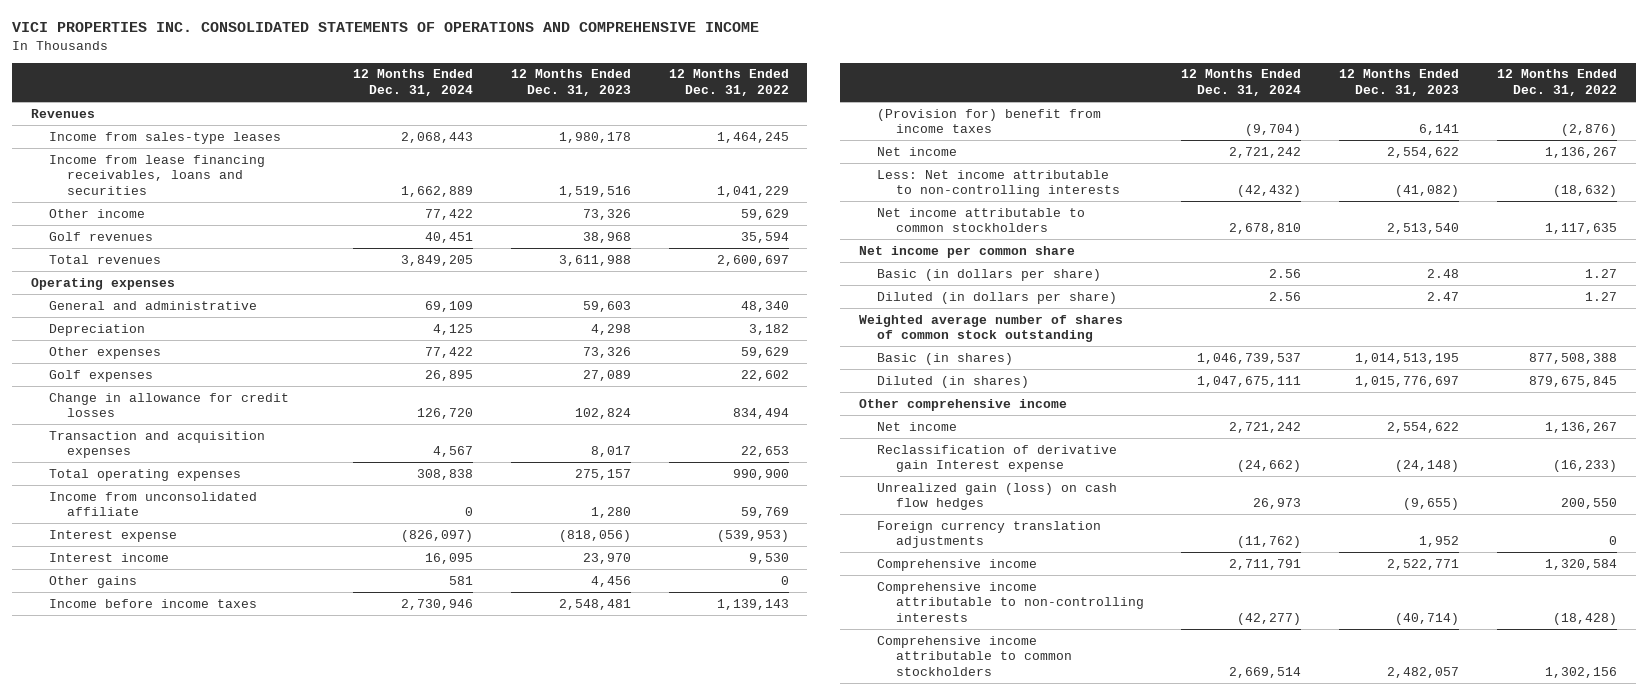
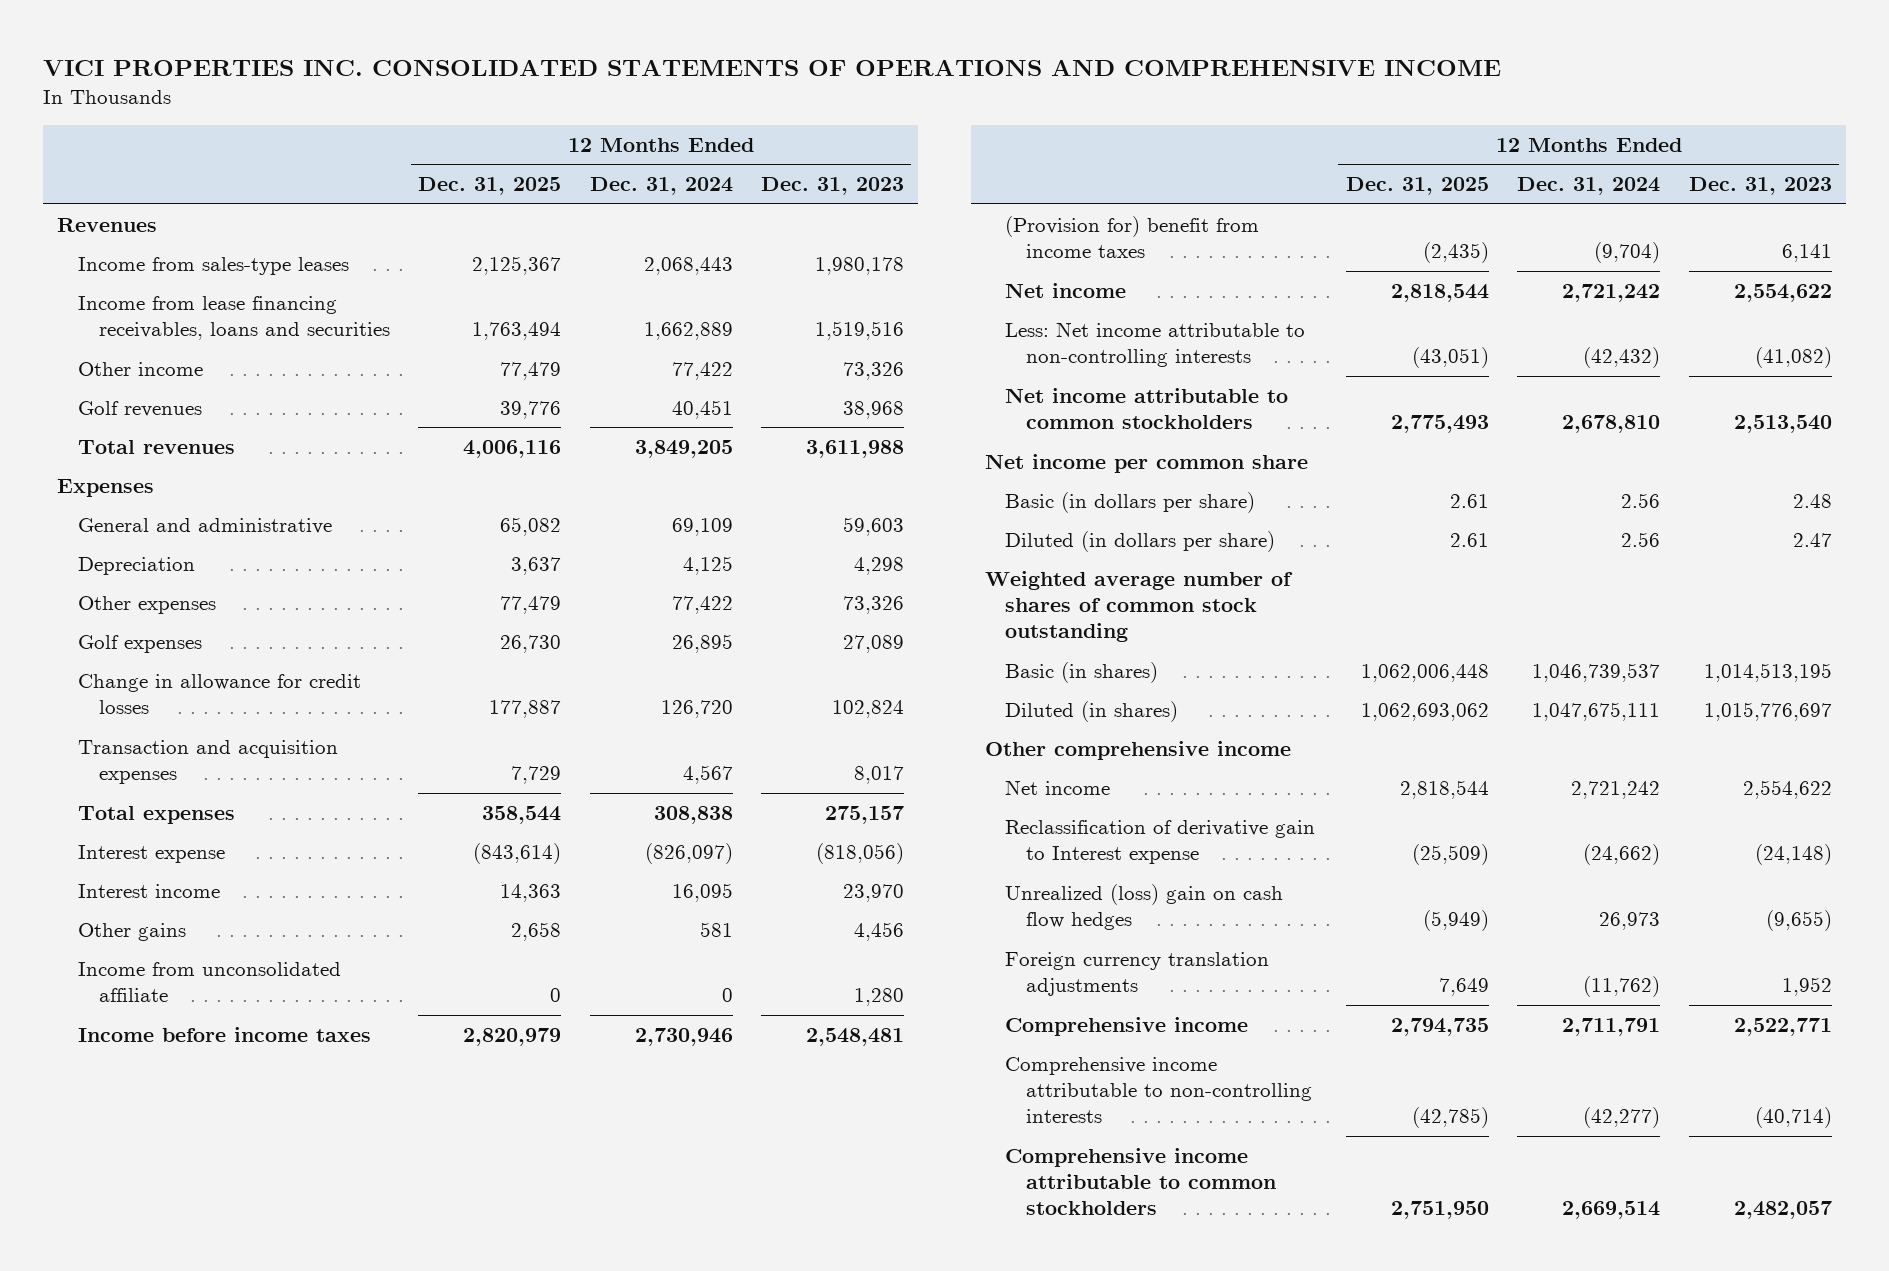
[668,69,789,97] 12 Months Ended Dec. 31, 2022 -> none
none -> [418,177,562,196] Dec. 31, 2025
[30,277,175,290] Operating expenses -> [57,478,155,497] Expenses
[48,468,241,481] Total operating expenses -> [77,805,235,824] Total expenses
[48,491,257,517] Income from unconsolidated affiliate -> [77,961,341,1003] Income from unconsolidated affiliate
[877,444,1118,473] Reclassification of derivative gain Interest expense -> [1005,819,1316,865] Reclassification of derivative gain to Interest expense
[877,482,1118,511] Unrealized gain (loss) on cash flow hedges -> [1005,883,1284,931] Unrealized (loss) gain on cash flow hedges

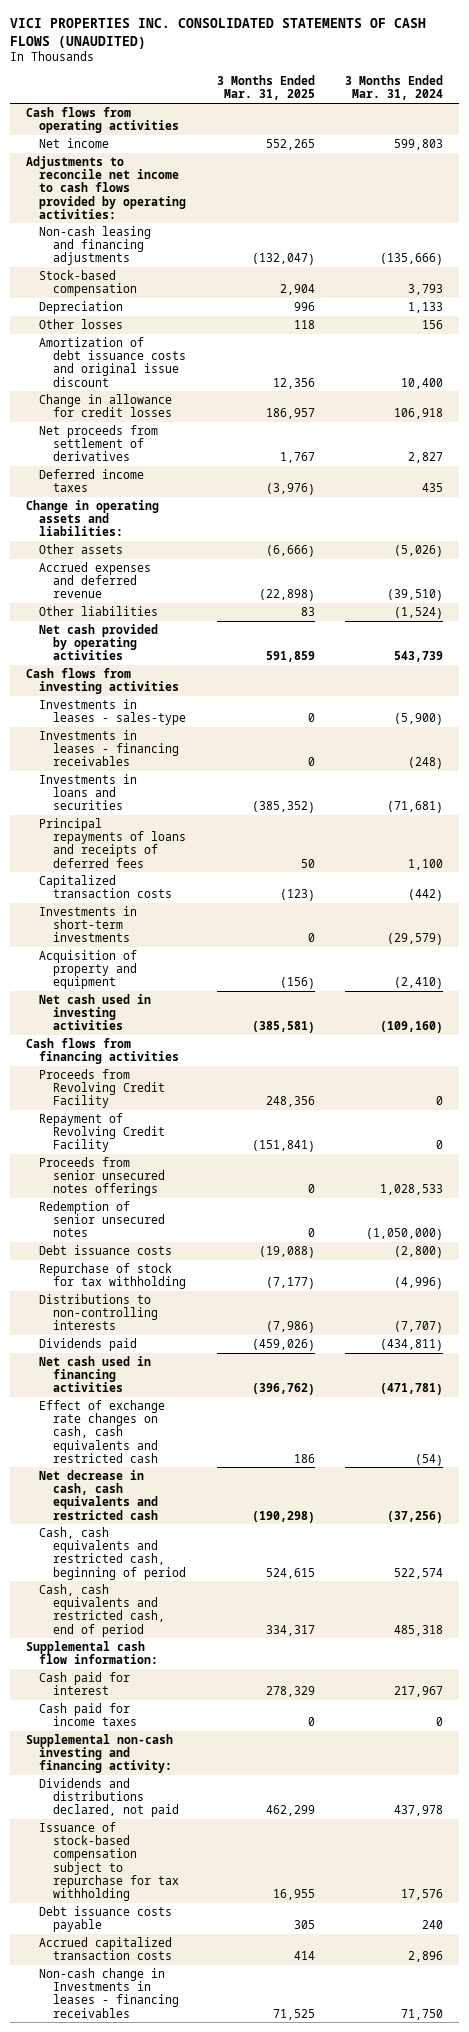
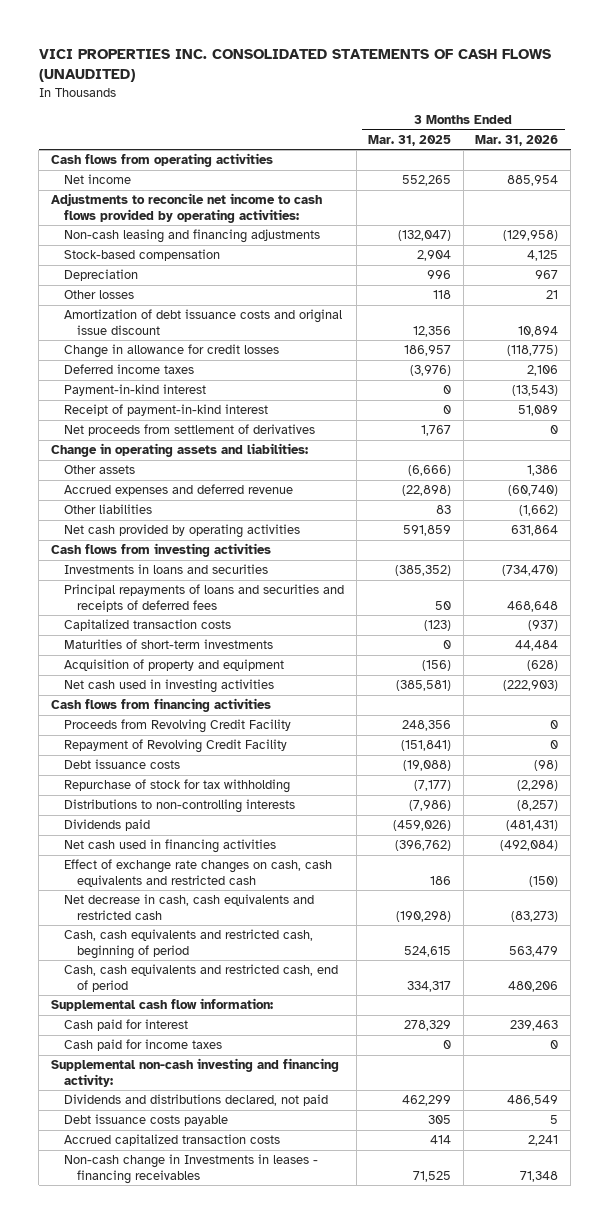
[345,75,444,101] 3 Months Ended Mar. 31, 2024 -> none
none -> [475,134,559,146] Mar. 31, 2026
none -> [64,384,207,397] Payment-in-kind interest
none -> [64,404,269,417] Receipt of payment-in-kind interest
[39,424,159,462] Net proceeds from settlement of derivatives -> [64,424,316,437] Net proceeds from settlement of derivatives
[39,698,187,726] Investments in leases - sales-type -> none
[39,729,180,767] Investments in leases - financing receivables -> none
[39,817,187,868] Principal repayments of loans and receipts of deferred fees -> [64,584,345,612] Principal repayments of loans and securities and receipts of deferred fees
[39,905,138,943] Investments in short-term investments -> [64,639,274,650] Maturities of short-term investments
[39,1156,166,1197] Proceeds from senior unsecured notes offerings -> none
[39,1200,166,1238] Redemption of senior unsecured notes -> none
[39,1821,180,1902] Issuance of stock-based compensation subject to repurchase for tax withholding -> none

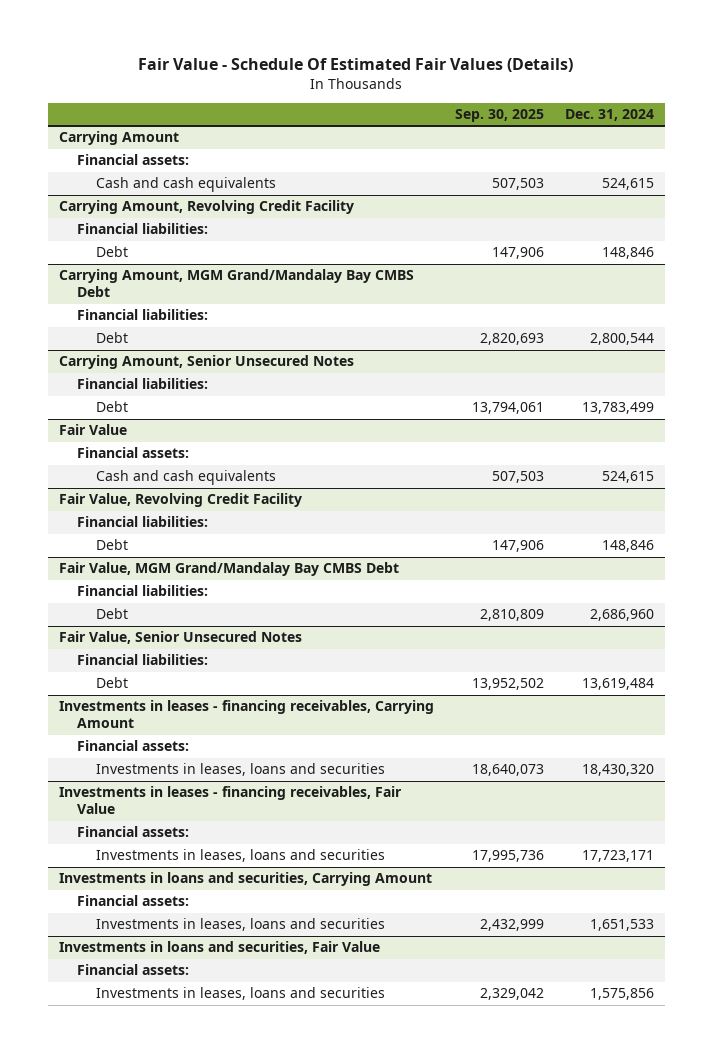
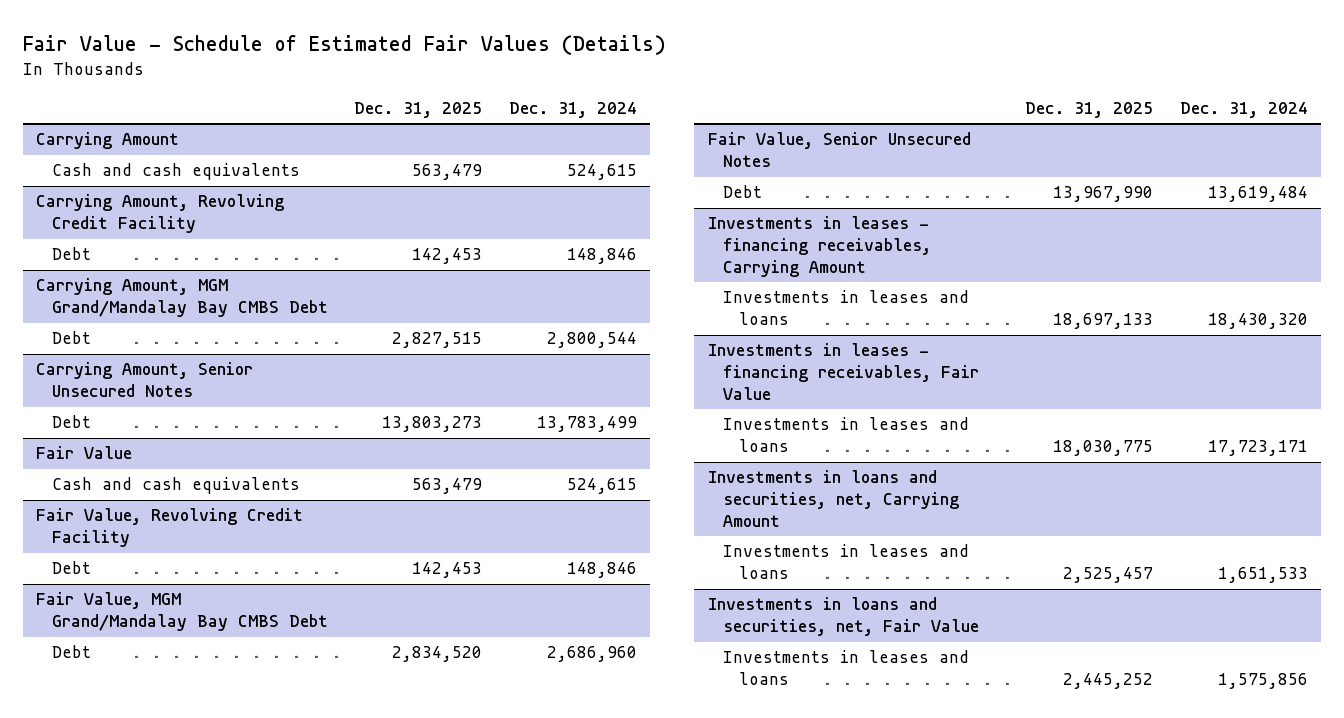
[138,57,574,72] Fair Value - Schedule Of Estimated Fair Values (Details) -> [23,34,667,55] Fair Value - Schedule of Estimated Fair Values (Details)
[454,108,544,122] Sep. 30, 2025 -> none
none -> [354,101,483,118] Dec. 31, 2025
[77,154,190,166] Financial assets: -> none
[77,223,209,235] Financial liabilities: -> none
[77,309,209,321] Financial liabilities: -> none
[77,378,209,390] Financial liabilities: -> none
[77,447,190,459] Financial assets: -> none
[77,516,209,528] Financial liabilities: -> none
[77,585,209,597] Financial liabilities: -> none
[77,654,209,666] Financial liabilities: -> none
[77,740,190,752] Financial assets: -> none
[95,763,385,777] Investments in leases, loans and securities -> [723,290,970,326] Investments in leases and loans
[77,826,190,838] Financial assets: -> none
[77,895,190,907] Financial assets: -> none
[77,964,190,976] Financial assets: -> none
[95,849,385,863] Investments in leases, loans and securities -> [723,417,970,453] Investments in leases and loans
[58,872,432,887] Investments in loans and securities, Carrying Amount -> [707,470,960,528] Investments in loans and securities, net, Carrying Amount
[95,918,385,932] Investments in leases, loans and securities -> [723,544,970,580] Investments in leases and loans
[58,941,380,955] Investments in loans and securities, Fair Value -> [707,597,980,637] Investments in loans and securities, net, Fair Value
[95,987,385,1001] Investments in leases, loans and securities -> [723,650,970,686] Investments in leases and loans

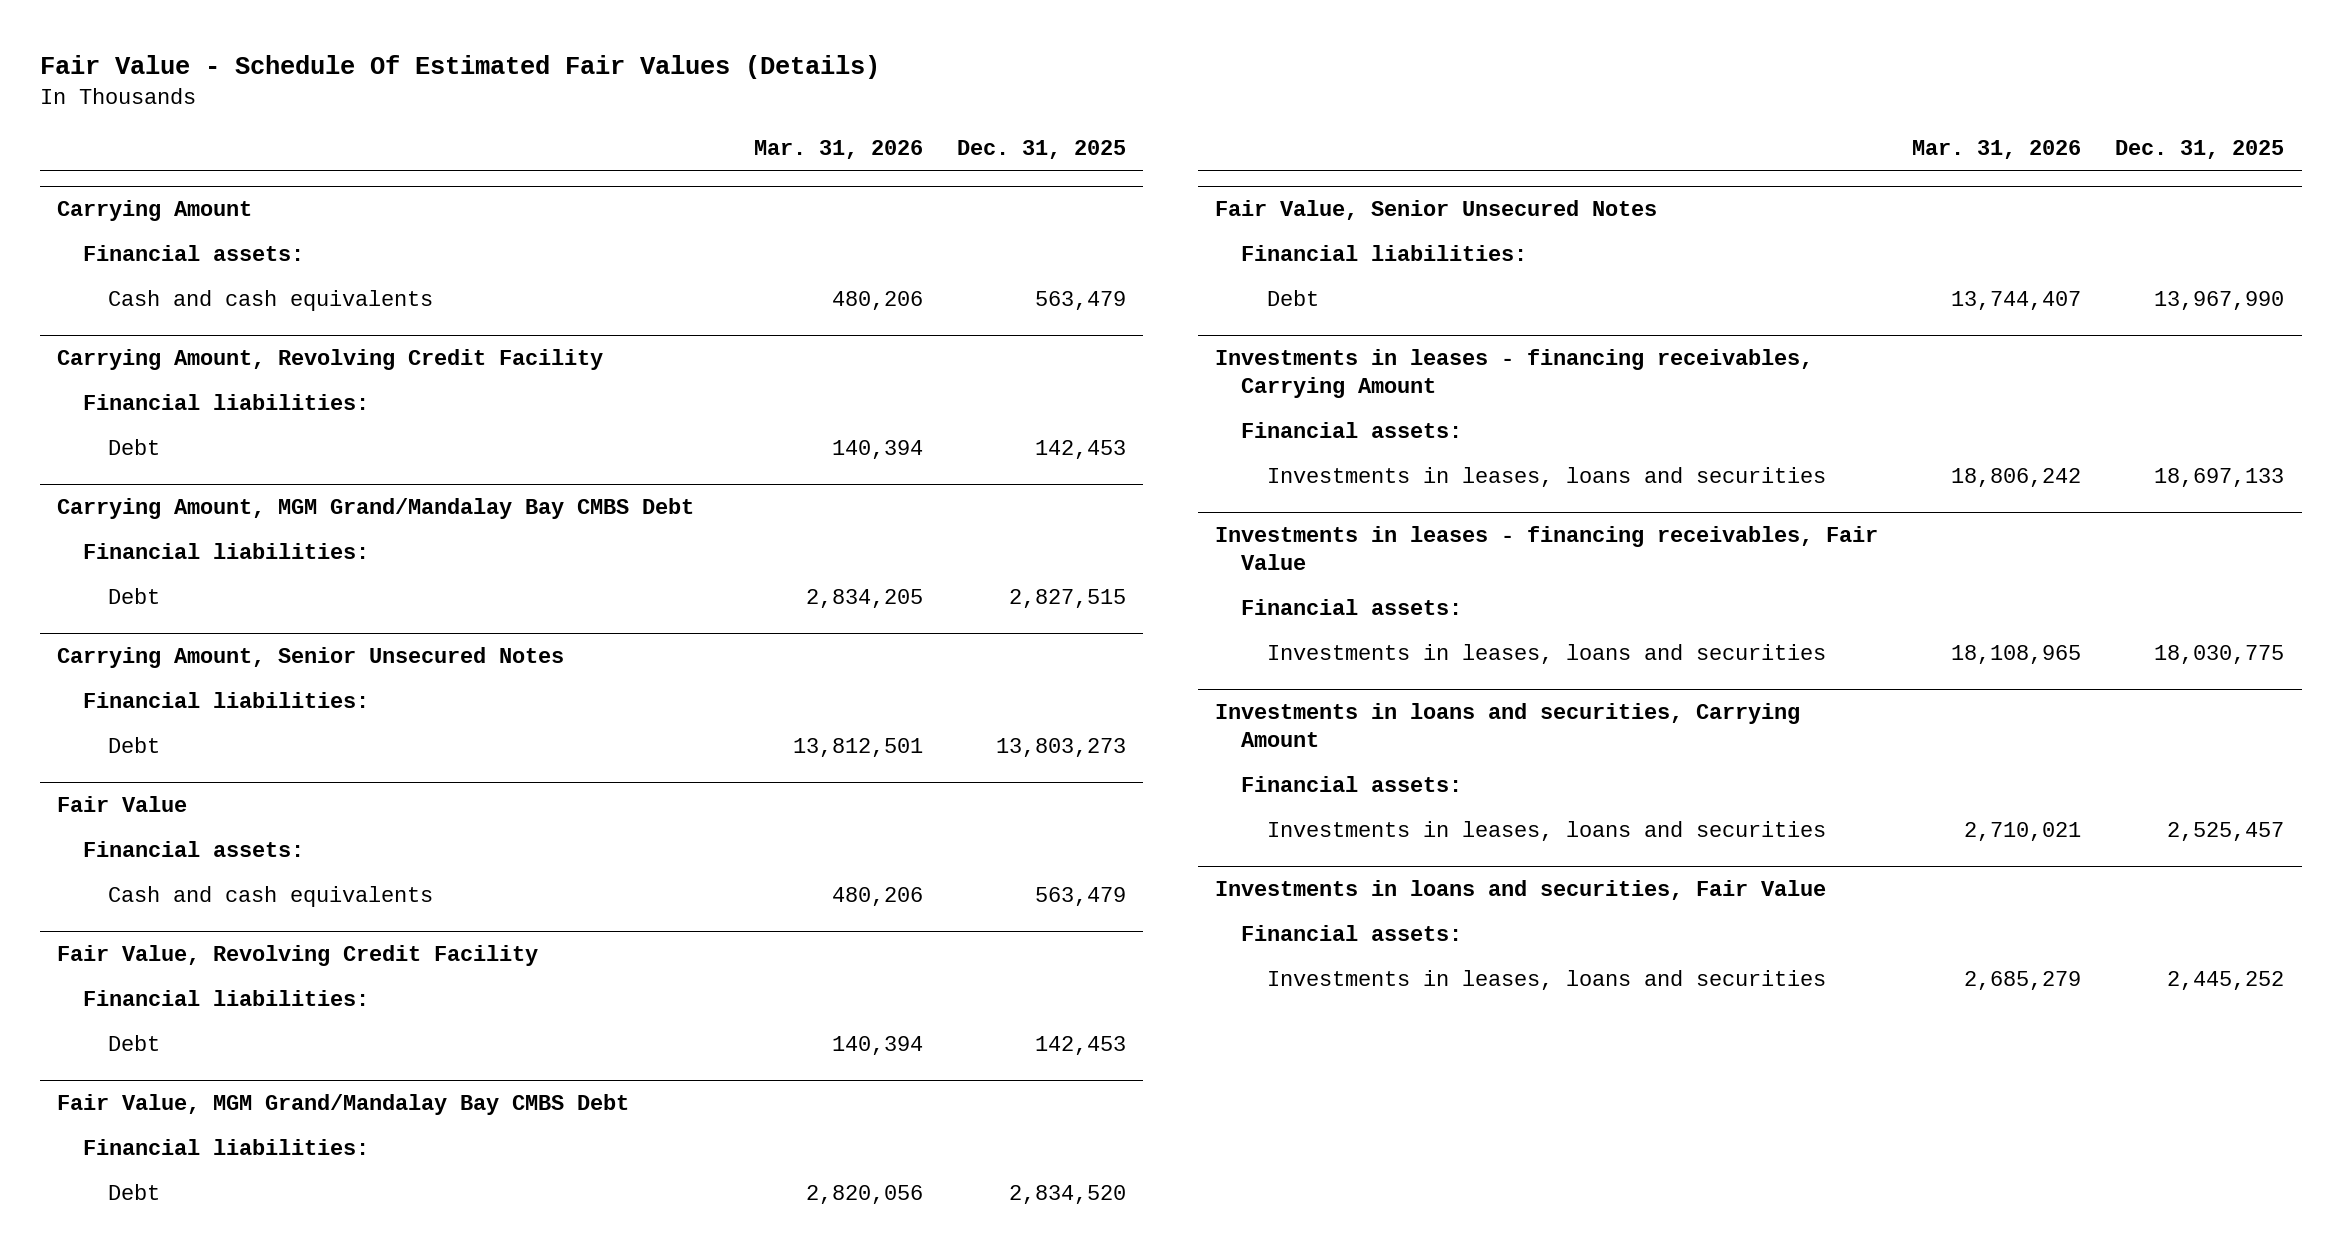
[23,34,667,55] Fair Value - Schedule of Estimated Fair Values (Details) -> [39,55,880,80] Fair Value - Schedule Of Estimated Fair Values (Details)
[508,101,637,118] Dec. 31, 2024 -> none
none -> [754,140,924,160] Mar. 31, 2026
none -> [82,244,304,261] Financial assets:
none -> [82,393,369,410] Financial liabilities:
none -> [82,542,369,559] Financial liabilities:
none -> [82,691,369,708] Financial liabilities:
none -> [82,840,304,857] Financial assets:
none -> [82,989,369,1006] Financial liabilities:
none -> [82,1138,369,1155] Financial liabilities:
none -> [1240,244,1527,261] Financial liabilities:
none -> [1240,421,1462,438] Financial assets:
[723,290,970,326] Investments in leases and loans -> [1266,466,1826,487] Investments in leases, loans and securities
none -> [1240,598,1462,615] Financial assets:
[723,417,970,453] Investments in leases and loans -> [1266,643,1826,664] Investments in leases, loans and securities
[707,470,960,528] Investments in loans and securities, net, Carrying Amount -> [1215,702,1801,747] Investments in loans and securities, Carrying Amount
none -> [1240,775,1462,792] Financial assets:
[723,544,970,580] Investments in leases and loans -> [1266,820,1826,841] Investments in leases, loans and securities
[707,597,980,637] Investments in loans and securities, net, Fair Value -> [1215,879,1827,900] Investments in loans and securities, Fair Value
none -> [1240,924,1462,941] Financial assets:
[723,650,970,686] Investments in leases and loans -> [1266,969,1826,990] Investments in leases, loans and securities

